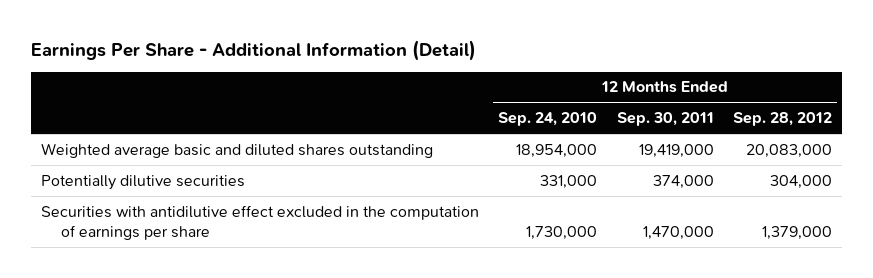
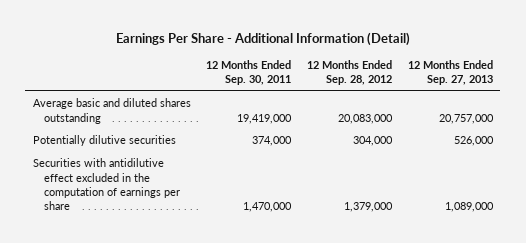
[498,112,598,127] Sep. 24, 2010 -> none
none -> [407,60,493,86] 12 Months Ended Sep. 27, 2013
[40,142,433,158] Weighted average basic and diluted shares outstanding -> [32,98,191,124] Average basic and diluted shares outstanding

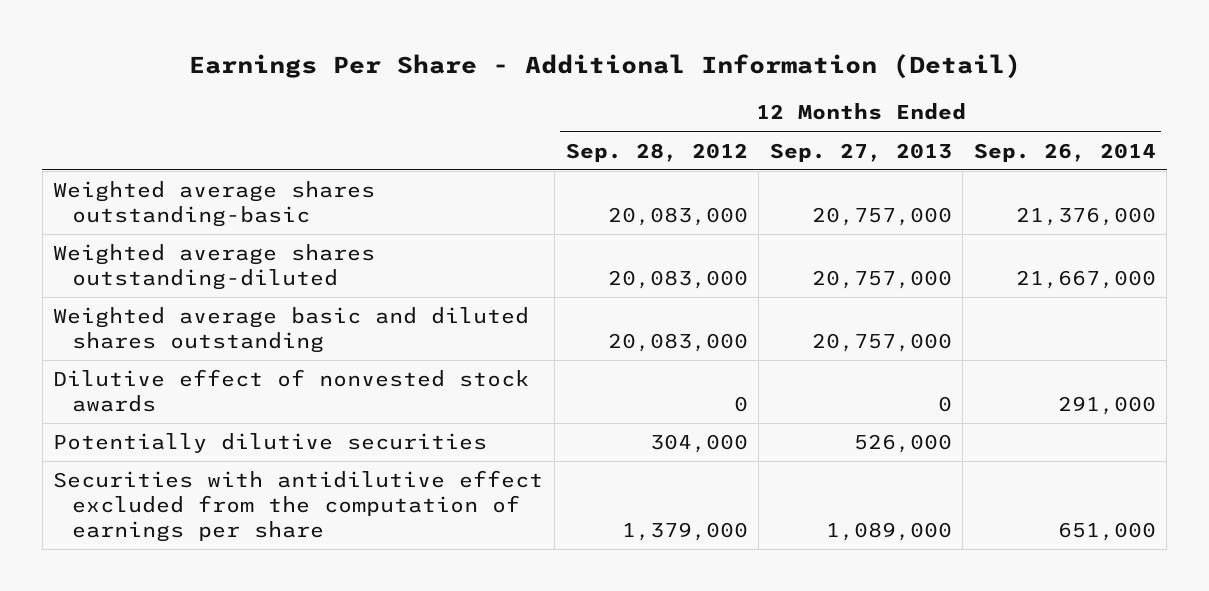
[206,60,292,86] 12 Months Ended Sep. 30, 2011 -> none
none -> [973,142,1156,162] Sep. 26, 2014
none -> [53,181,376,228] Weighted average shares outstanding-basic
none -> [53,244,376,291] Weighted average shares outstanding-diluted
[32,98,191,124] Average basic and diluted shares outstanding -> [53,307,530,354] Weighted average basic and diluted shares outstanding
none -> [53,369,530,413] Dilutive effect of nonvested stock awards
[32,158,180,211] Securities with antidilutive effect excluded in the computation of earnings per share -> [53,470,544,542] Securities with antidilutive effect excluded from the computation of earnings per share

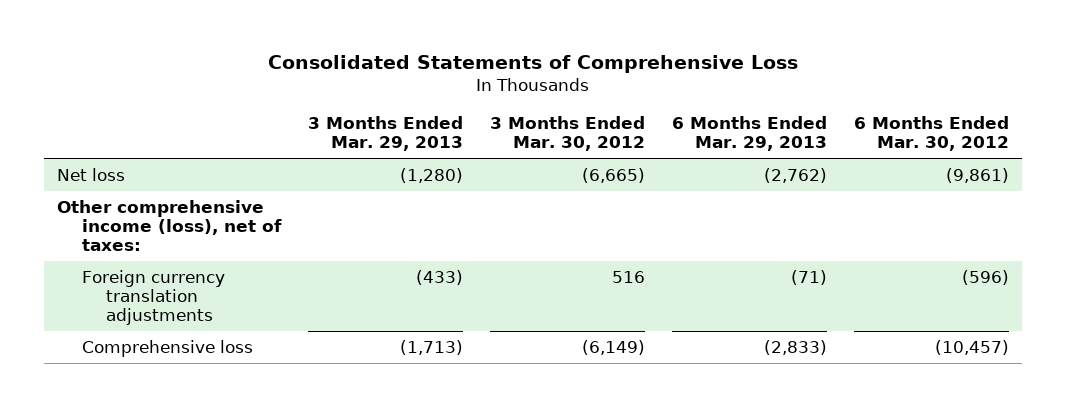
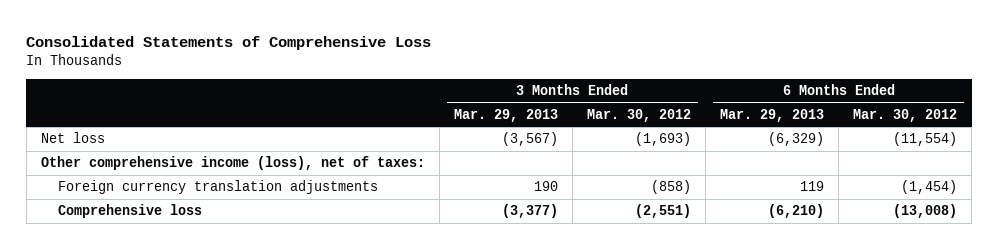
[399,167,463,183] (1,280) -> [501,132,558,147] (3,567)
[581,167,645,183] (6,665) -> [634,132,691,147] (1,693)
[763,167,827,183] (2,762) -> [767,132,824,147] (6,329)
[945,167,1009,183] (9,861) -> [893,132,958,147] (11,554)
[415,269,463,285] (433) -> [533,181,558,192] 190
[611,270,645,283] 516 -> [650,180,691,195] (858)
[790,269,827,285] (71) -> [799,181,824,192] 119
[961,269,1009,285] (596) -> [901,180,958,195] (1,454)
[399,339,463,355] (1,713) -> [501,204,558,219] (3,377)
[581,339,645,355] (6,149) -> [634,204,691,219] (2,551)
[763,339,827,355] (2,833) -> [767,204,824,219] (6,210)
[934,339,1009,355] (10,457) -> [893,204,958,219] (13,008)

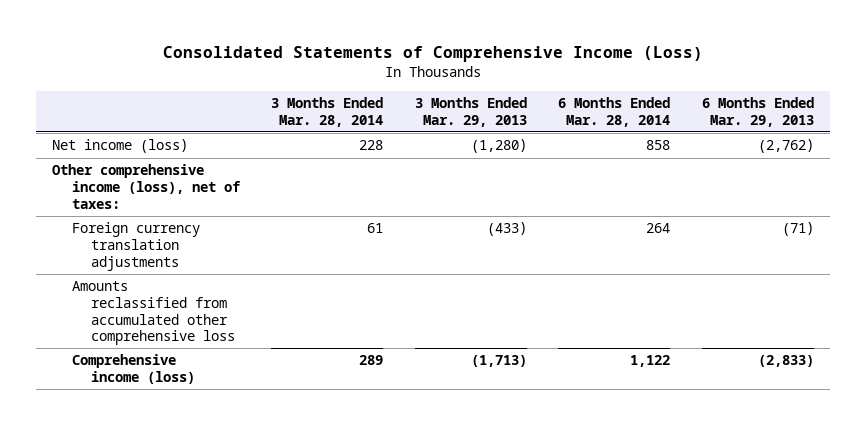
[26,36,432,51] Consolidated Statements of Comprehensive Loss -> [162,45,703,62] Consolidated Statements of Comprehensive Income (Loss)
[586,108,691,122] Mar. 30, 2012 -> none
[853,108,958,122] Mar. 30, 2012 -> none
none -> [271,97,384,127] 3 Months Ended Mar. 28, 2014
none -> [558,97,671,127] 6 Months Ended Mar. 28, 2014
[40,132,105,144] Net loss -> [51,139,188,154] Net income (loss)
[501,132,558,147] (3,567) -> [470,139,527,154] (1,280)
[767,132,824,147] (6,329) -> [757,139,814,154] (2,762)
[533,181,558,192] 190 -> [486,222,527,237] (433)
[799,181,824,192] 119 -> [781,222,814,237] (71)
none -> [71,281,236,346] Amounts reclassified from accumulated other comprehensive loss
[57,204,202,219] Comprehensive loss -> [71,354,196,384] Comprehensive income (loss)
[501,204,558,219] (3,377) -> [470,355,527,368] (1,713)
[767,204,824,219] (6,210) -> [757,355,814,368] (2,833)

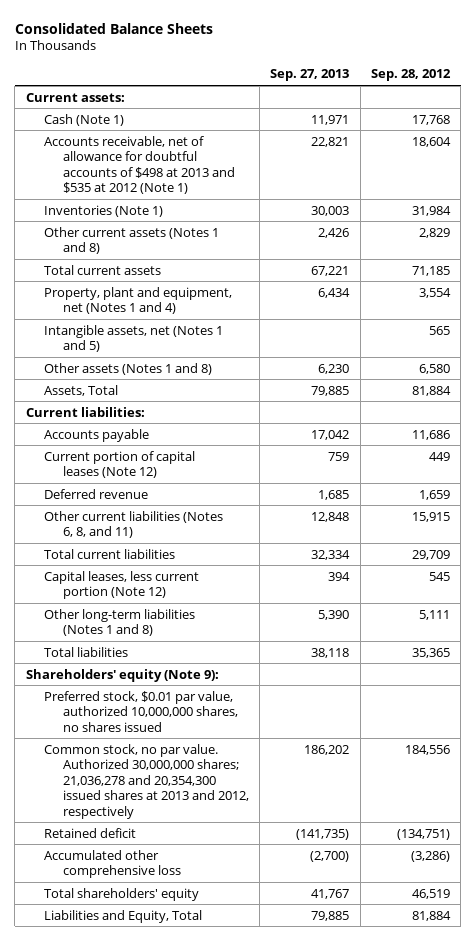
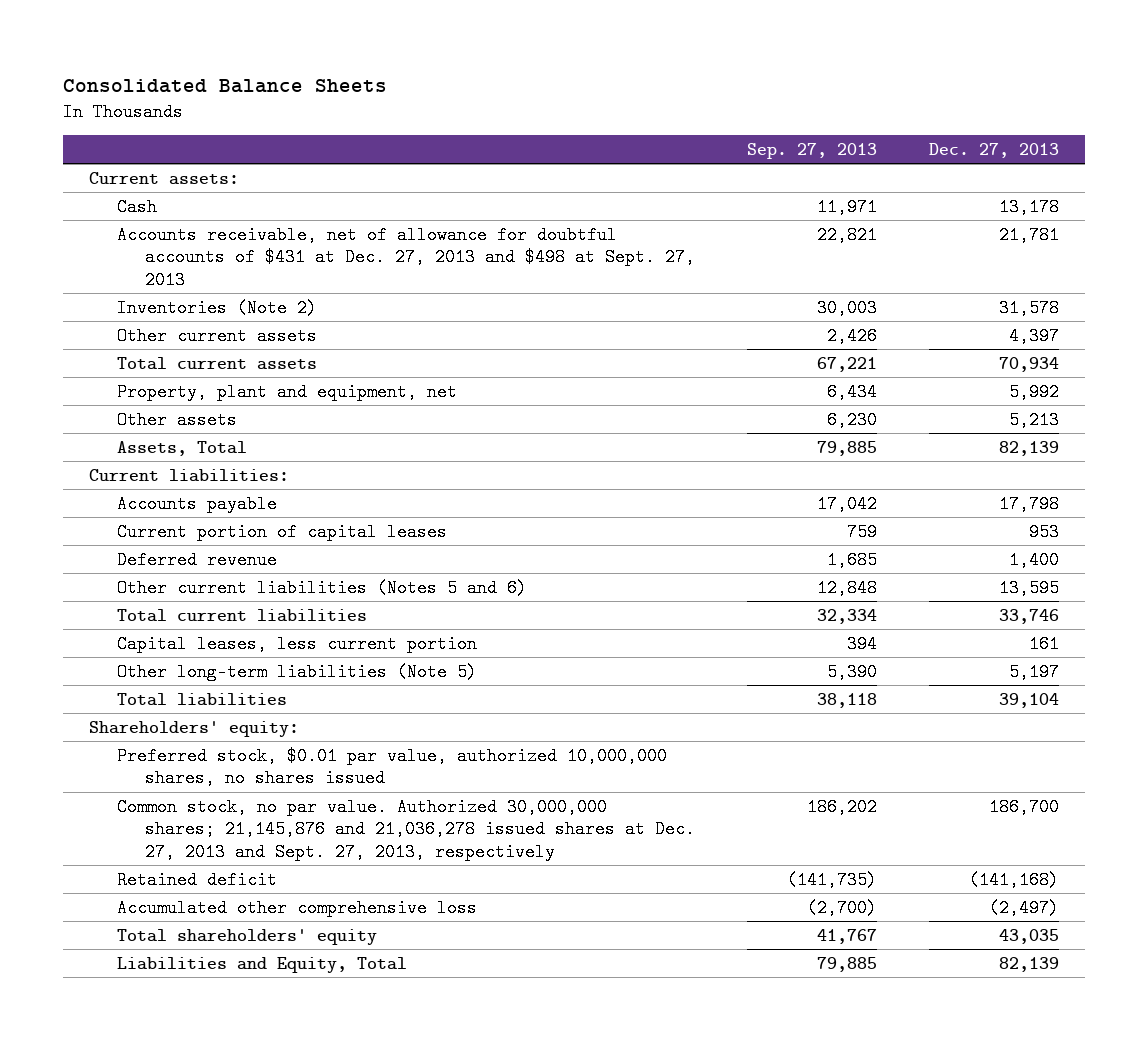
[370,69,451,82] Sep. 28, 2012 -> none
none -> [928,142,1059,158] Dec. 27, 2013
[44,113,125,126] Cash (Note 1) -> [116,197,157,216] Cash
[44,135,235,195] Accounts receivable, net of allowance for doubtful accounts of $498 at 2013 and $535 at 2012 (Note 1) -> [116,225,696,289] Accounts receivable, net of allowance for doubtful accounts of $431 at Dec. 27, 2013 and $498 at Sept. 27, 2013
[44,204,164,217] Inventories (Note 1) -> [116,298,317,317] Inventories (Note 2)
[44,226,220,255] Other current assets (Notes 1 and 8) -> [116,326,317,345] Other current assets
[44,324,224,353] Intangible assets, net (Notes 1 and 5) -> none
[44,286,233,315] Property, plant and equipment, net (Notes 1 and 4) -> [116,382,457,401] Property, plant and equipment, net
[44,362,213,375] Other assets (Notes 1 and 8) -> [116,410,237,429] Other assets
[44,450,196,479] Current portion of capital leases (Note 12) -> [116,522,447,541] Current portion of capital leases
[44,510,224,539] Other current liabilities (Notes 6, 8, and 11) -> [116,578,527,597] Other current liabilities (Notes 5 and 6)
[44,570,200,600] Capital leases, less current portion (Note 12) -> [116,634,477,653] Capital leases, less current portion
[44,608,196,637] Other long-term liabilities (Notes 1 and 8) -> [116,662,477,681] Other long-term liabilities (Note 5)
[25,668,219,682] Shareholders' equity (Note 9): -> [88,720,299,737] Shareholders' equity:
[44,743,249,819] Common stock, no par value. Authorized 30,000,000 shares; 21,036,278 and 20,354,300 issued shares at 2013 and 2012, respectively -> [116,797,696,861] Common stock, no par value. Authorized 30,000,000 shares; 21,145,876 and 21,036,278 issued shares at Dec. 27, 2013 and Sept. 27, 2013, respectively

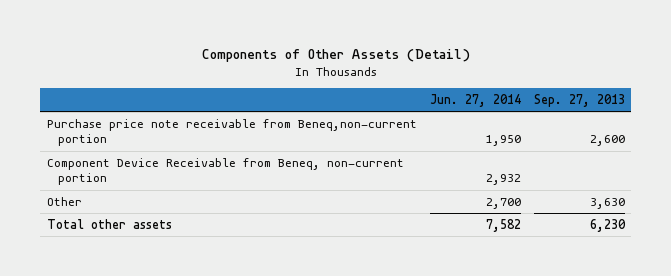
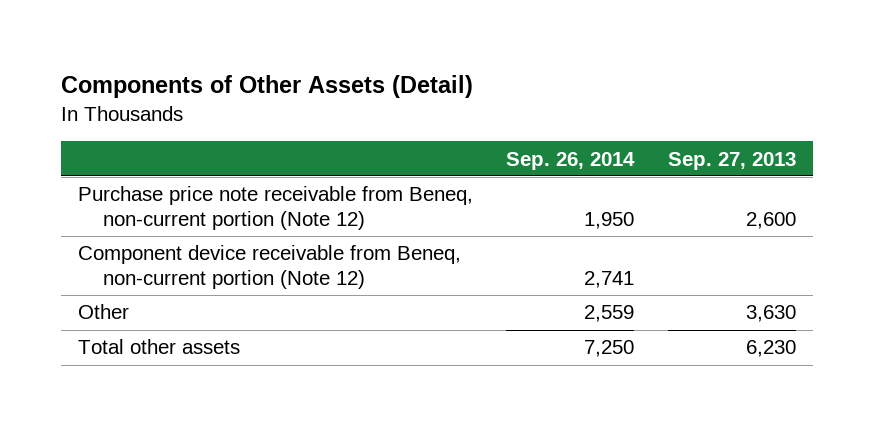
[429,93,521,107] Jun. 27, 2014 -> none
none -> [506,151,636,170] Sep. 26, 2014
[46,118,417,147] Purchase price note receivable from Beneq,non-current portion -> [77,186,473,230] Purchase price note receivable from Beneq, non-current portion (Note 12)
[46,157,404,186] Component Device Receivable from Beneq, non-current portion -> [77,245,461,289] Component device receivable from Beneq, non-current portion (Note 12)

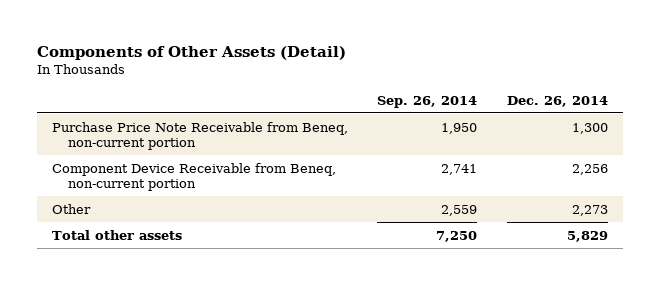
[668,151,797,170] Sep. 27, 2013 -> none
none -> [507,95,609,107] Dec. 26, 2014
[77,186,473,230] Purchase price note receivable from Beneq, non-current portion (Note 12) -> [51,121,348,150] Purchase Price Note Receivable from Beneq, non-current portion
[77,245,461,289] Component device receivable from Beneq, non-current portion (Note 12) -> [51,162,336,191] Component Device Receivable from Beneq, non-current portion

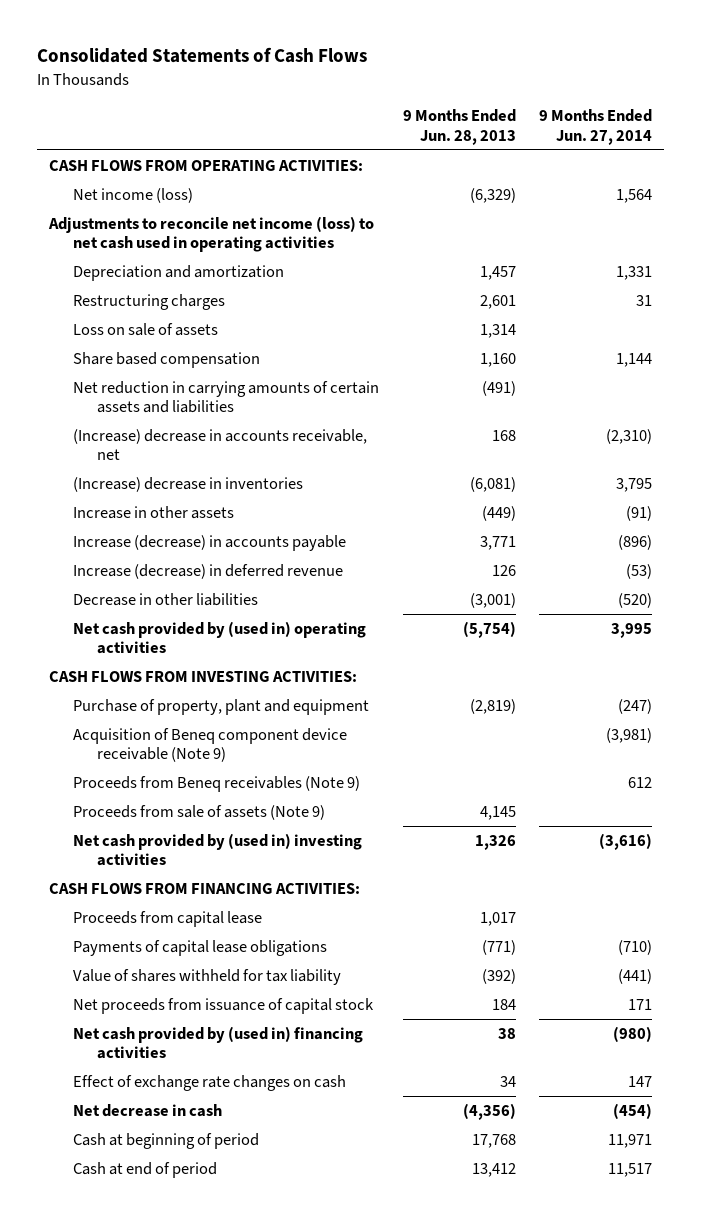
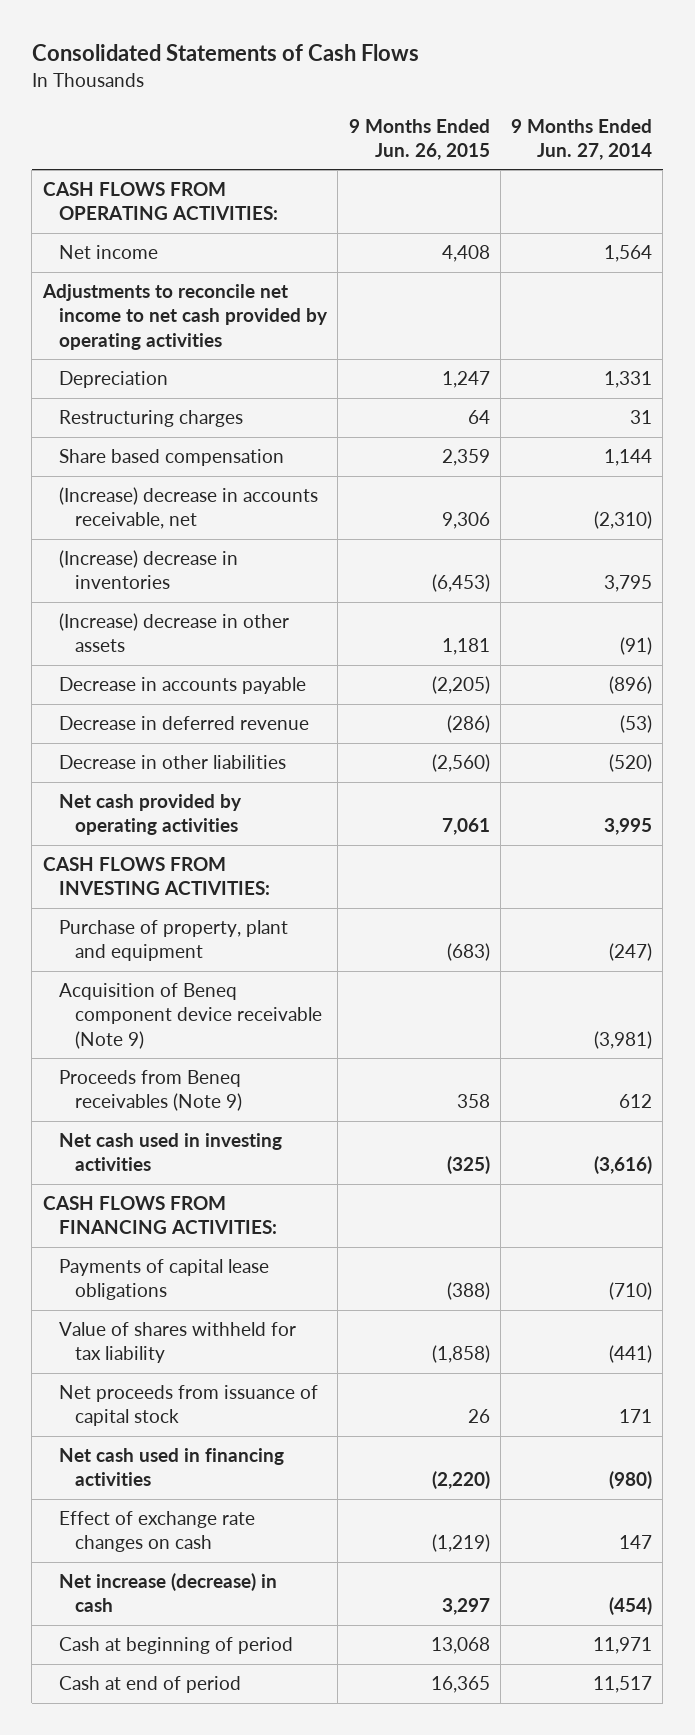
[402,109,516,145] 9 Months Ended Jun. 28, 2013 -> none
none -> [348,118,490,160] 9 Months Ended Jun. 26, 2015
[72,187,193,203] Net income (loss) -> [58,245,158,260] Net income
[47,215,374,253] Adjustments to reconcile net income (loss) to net cash used in operating activities -> [41,284,328,350] Adjustments to reconcile net income to net cash provided by operating activities
[72,264,284,281] Depreciation and amortization -> [58,371,168,389] Depreciation
[72,322,218,336] Loss on sale of assets -> none
[72,380,379,414] Net reduction in carrying amounts of certain assets and liabilities -> none
[72,505,234,519] Increase in other assets -> [58,613,289,653] (Increase) decrease in other assets
[72,534,346,551] Increase (decrease) in accounts payable -> [58,677,306,695] Decrease in accounts payable
[72,563,343,579] Increase (decrease) in deferred revenue -> [58,716,309,731] Decrease in deferred revenue
[72,620,366,655] Net cash provided by (used in) operating activities -> [58,794,242,836] Net cash provided by operating activities
[72,804,325,820] Proceeds from sale of assets (Note 9) -> none
[72,832,362,867] Net cash provided by (used in) investing activities -> [58,1133,282,1172] Net cash used in investing activities
[72,910,262,927] Proceeds from capital lease -> none
[72,1025,363,1060] Net cash provided by (used in) financing activities -> [58,1448,284,1487] Net cash used in financing activities
[72,1103,222,1117] Net decrease in cash -> [58,1573,277,1613] Net increase (decrease) in cash

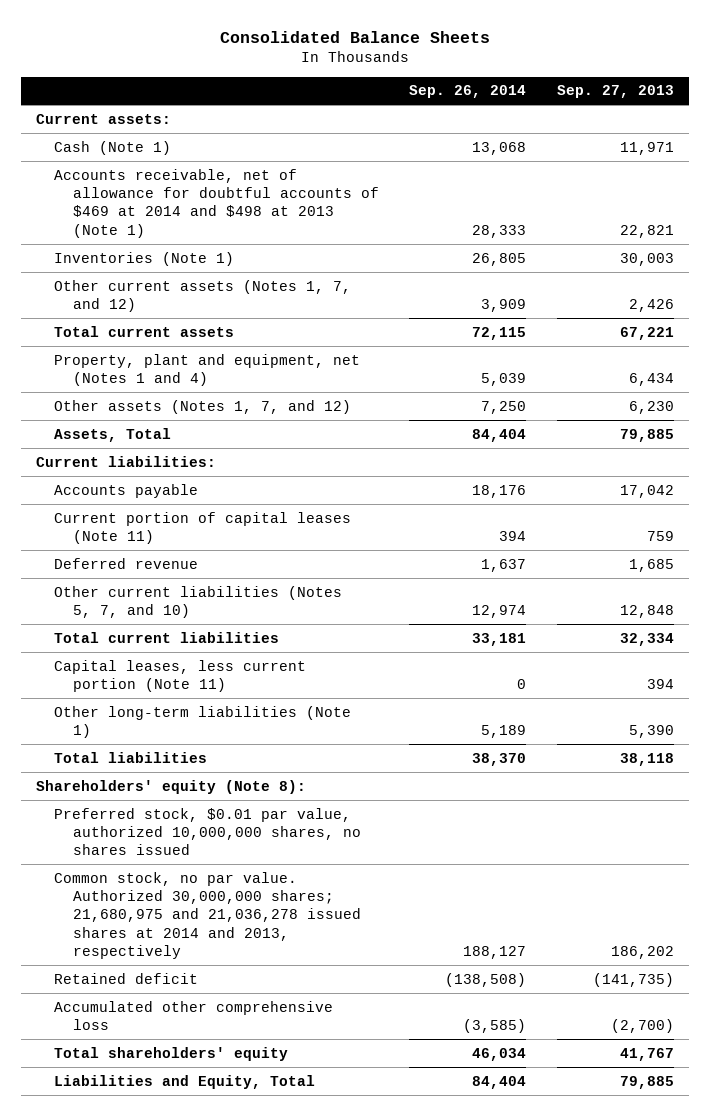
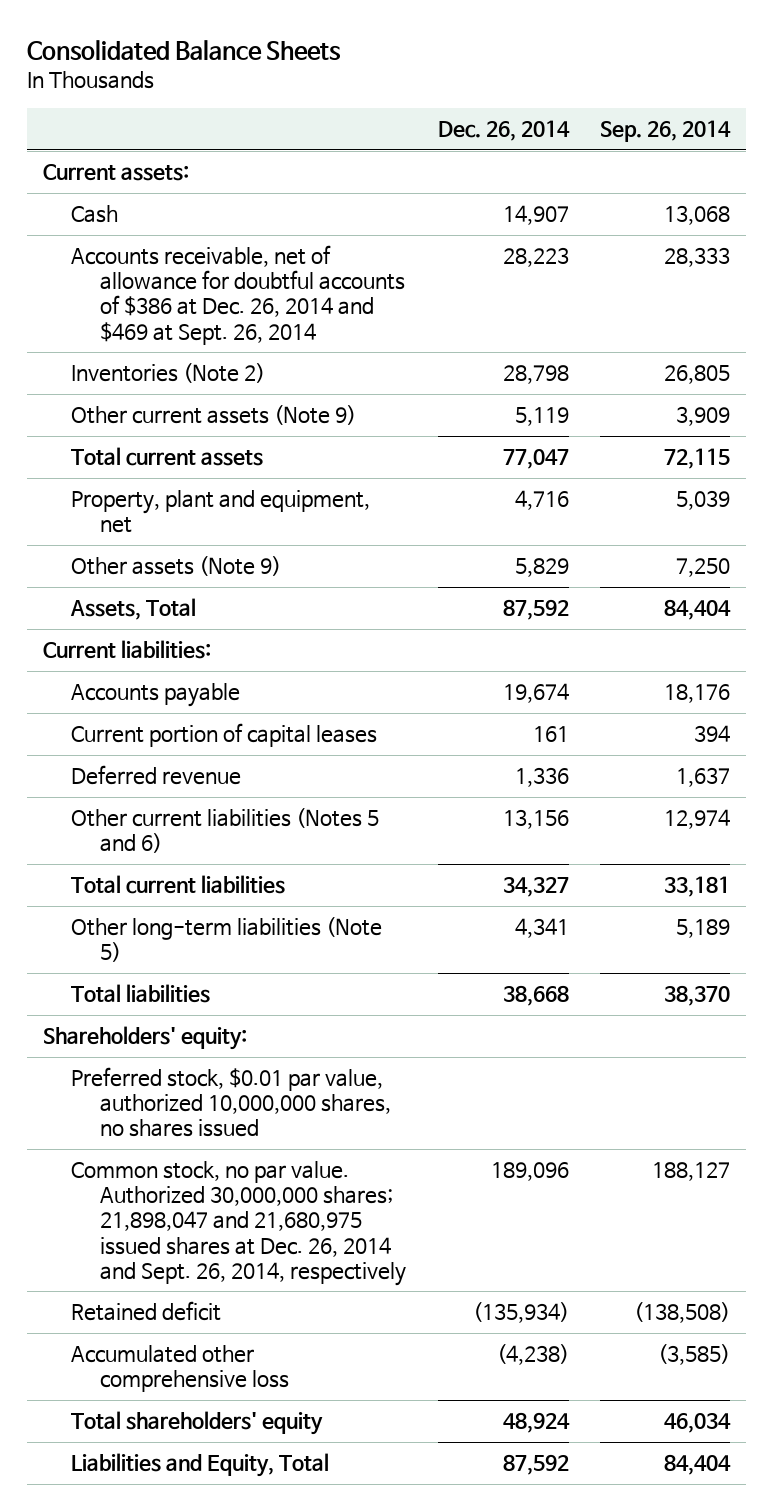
[556,85,674,99] Sep. 27, 2013 -> none
none -> [437,120,570,142] Dec. 26, 2014
[54,140,172,155] Cash (Note 1) -> [71,205,119,224] Cash
[54,168,379,238] Accounts receivable, net of allowance for doubtful accounts of $469 at 2014 and $498 at 2013 (Note 1) -> [71,245,405,345] Accounts receivable, net of allowance for doubtful accounts of $386 at Dec. 26, 2014 and $469 at Sept. 26, 2014
[54,251,235,266] Inventories (Note 1) -> [71,363,266,384] Inventories (Note 2)
[54,279,352,312] Other current assets (Notes 1, 7, and 12) -> [71,405,357,426] Other current assets (Note 9)
[54,353,361,386] Property, plant and equipment, net (Notes 1 and 4) -> [71,490,371,534] Property, plant and equipment, net
[54,399,352,414] Other assets (Notes 1, 7, and 12) -> [71,556,282,577] Other assets (Note 9)
[54,511,352,544] Current portion of capital leases (Note 11) -> [71,723,378,748] Current portion of capital leases
[54,585,343,618] Other current liabilities (Notes 5, 7, and 10) -> [71,808,380,854] Other current liabilities (Notes 5 and 6)
[54,659,307,692] Capital leases, less current portion (Note 11) -> none
[54,705,352,738] Other long-term liabilities (Note 1) -> [71,917,383,963] Other long-term liabilities (Note 5)
[36,779,307,794] Shareholders' equity (Note 8): -> [42,1026,247,1051] Shareholders' equity:
[54,871,361,959] Common stock, no par value. Authorized 30,000,000 shares; 21,680,975 and 21,036,278 issued shares at 2014 and 2013, respectively -> [71,1161,406,1286] Common stock, no par value. Authorized 30,000,000 shares; 21,898,047 and 21,680,975 issued shares at Dec. 26, 2014 and Sept. 26, 2014, respectively

